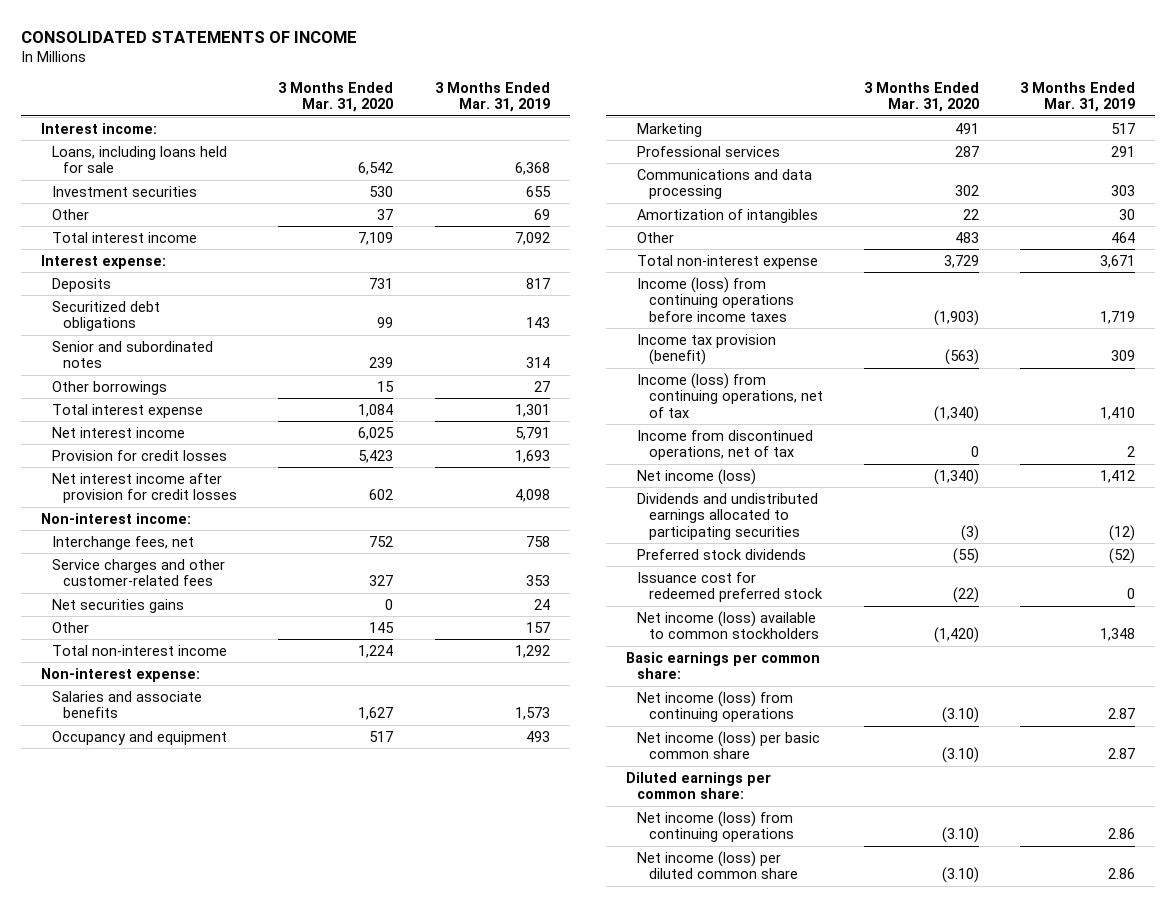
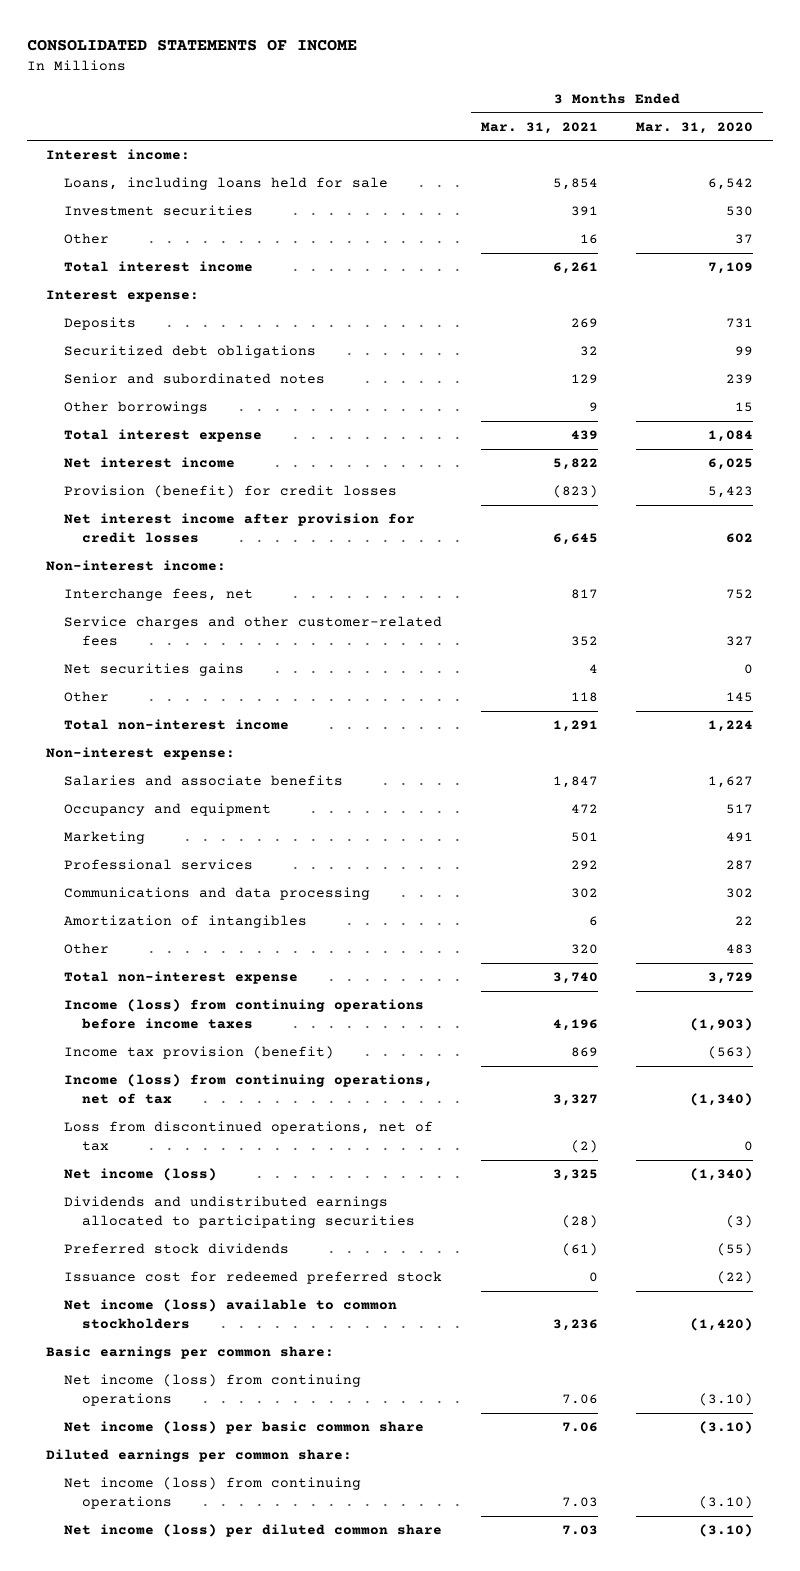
[434,81,550,113] 3 Months Ended Mar. 31, 2019 -> none
none -> [480,121,598,134] Mar. 31, 2021
[52,449,228,461] Provision for credit losses -> [64,485,398,499] Provision (benefit) for credit losses
[637,429,814,461] Income from discontinued operations, net of tax -> [64,1121,434,1152] Loss from discontinued operations, net of tax

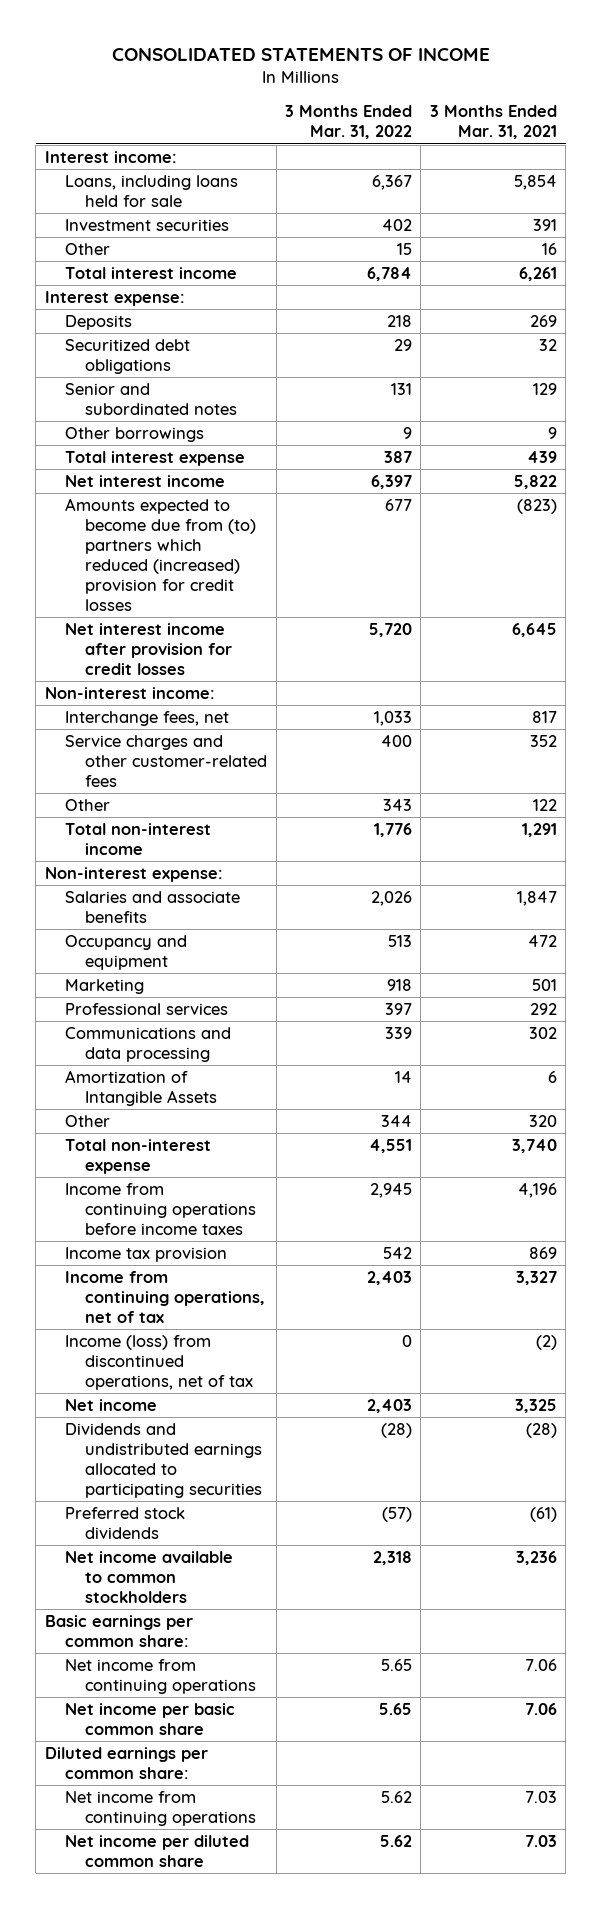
[636,121,754,134] Mar. 31, 2020 -> none
none -> [285,105,413,140] 3 Months Ended Mar. 31, 2022
[64,485,398,499] Provision (benefit) for credit losses -> [64,497,257,611] Amounts expected to become due from (to) partners which reduced (increased) provision for credit losses
[64,663,245,677] Net securities gains -> none
[570,692,598,703] 118 -> [532,798,557,811] 122
[64,915,308,929] Amortization of intangibles -> [64,1069,218,1106] Amortization of Intangible Assets
[64,999,425,1030] Income (loss) from continuing operations before income taxes -> [64,1182,257,1235] Income from continuing operations before income taxes
[64,1046,335,1060] Income tax provision (benefit) -> [64,1246,227,1262] Income tax provision
[64,1074,434,1105] Income (loss) from continuing operations, net of tax -> [64,1270,266,1323] Income from continuing operations, net of tax
[64,1121,434,1152] Loss from discontinued operations, net of tax -> [64,1334,254,1390] Income (loss) from discontinued operations, net of tax
[64,1168,218,1182] Net income (loss) -> [64,1398,157,1411] Net income
[64,1271,443,1285] Issuance cost for redeemed preferred stock -> none
[64,1299,398,1330] Net income (loss) available to common stockholders -> [64,1550,233,1603] Net income available to common stockholders
[64,1374,362,1407] Net income (loss) from continuing operations -> [64,1658,257,1694] Net income from continuing operations
[64,1421,425,1435] Net income (loss) per basic common share -> [64,1702,235,1735] Net income per basic common share
[64,1477,362,1510] Net income (loss) from continuing operations -> [64,1790,257,1826] Net income from continuing operations
[64,1524,443,1538] Net income (loss) per diluted common share -> [64,1834,249,1867] Net income per diluted common share

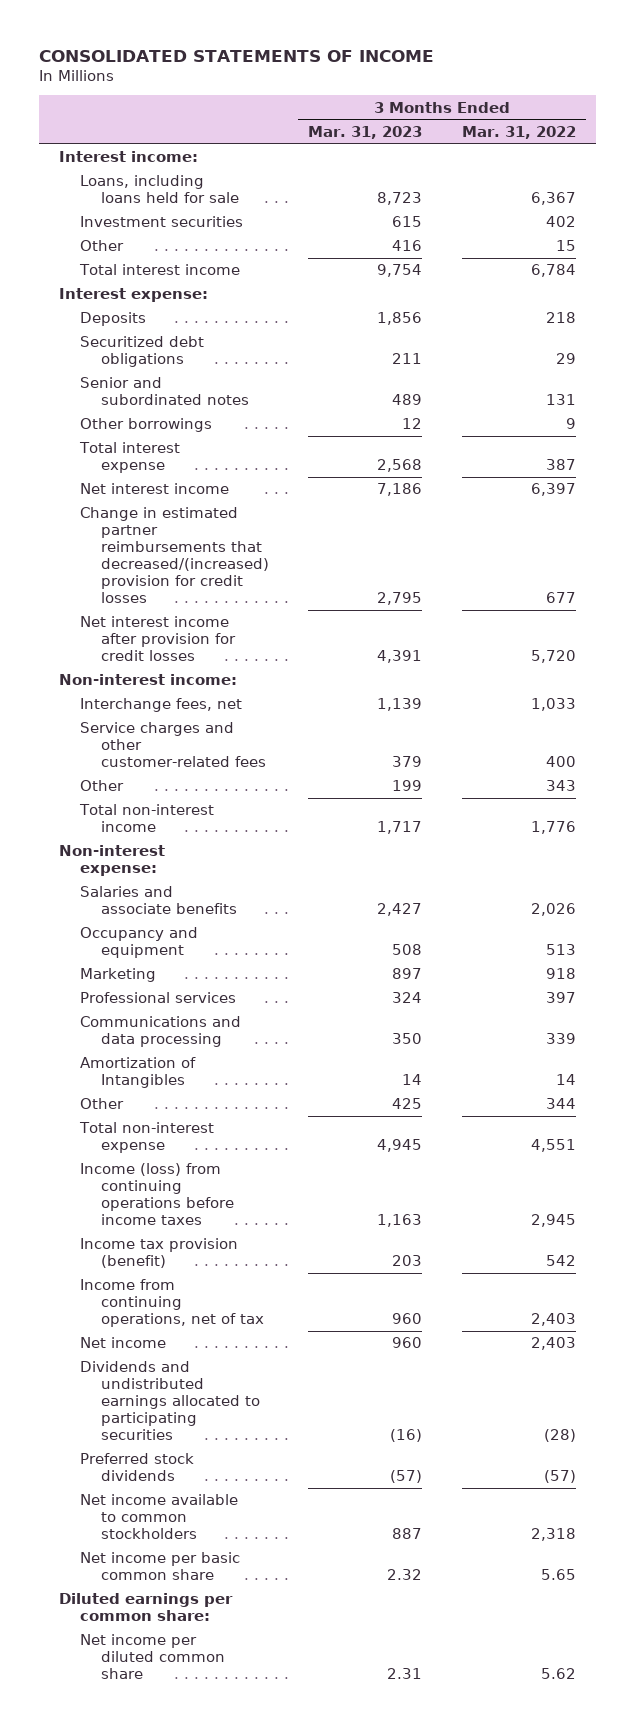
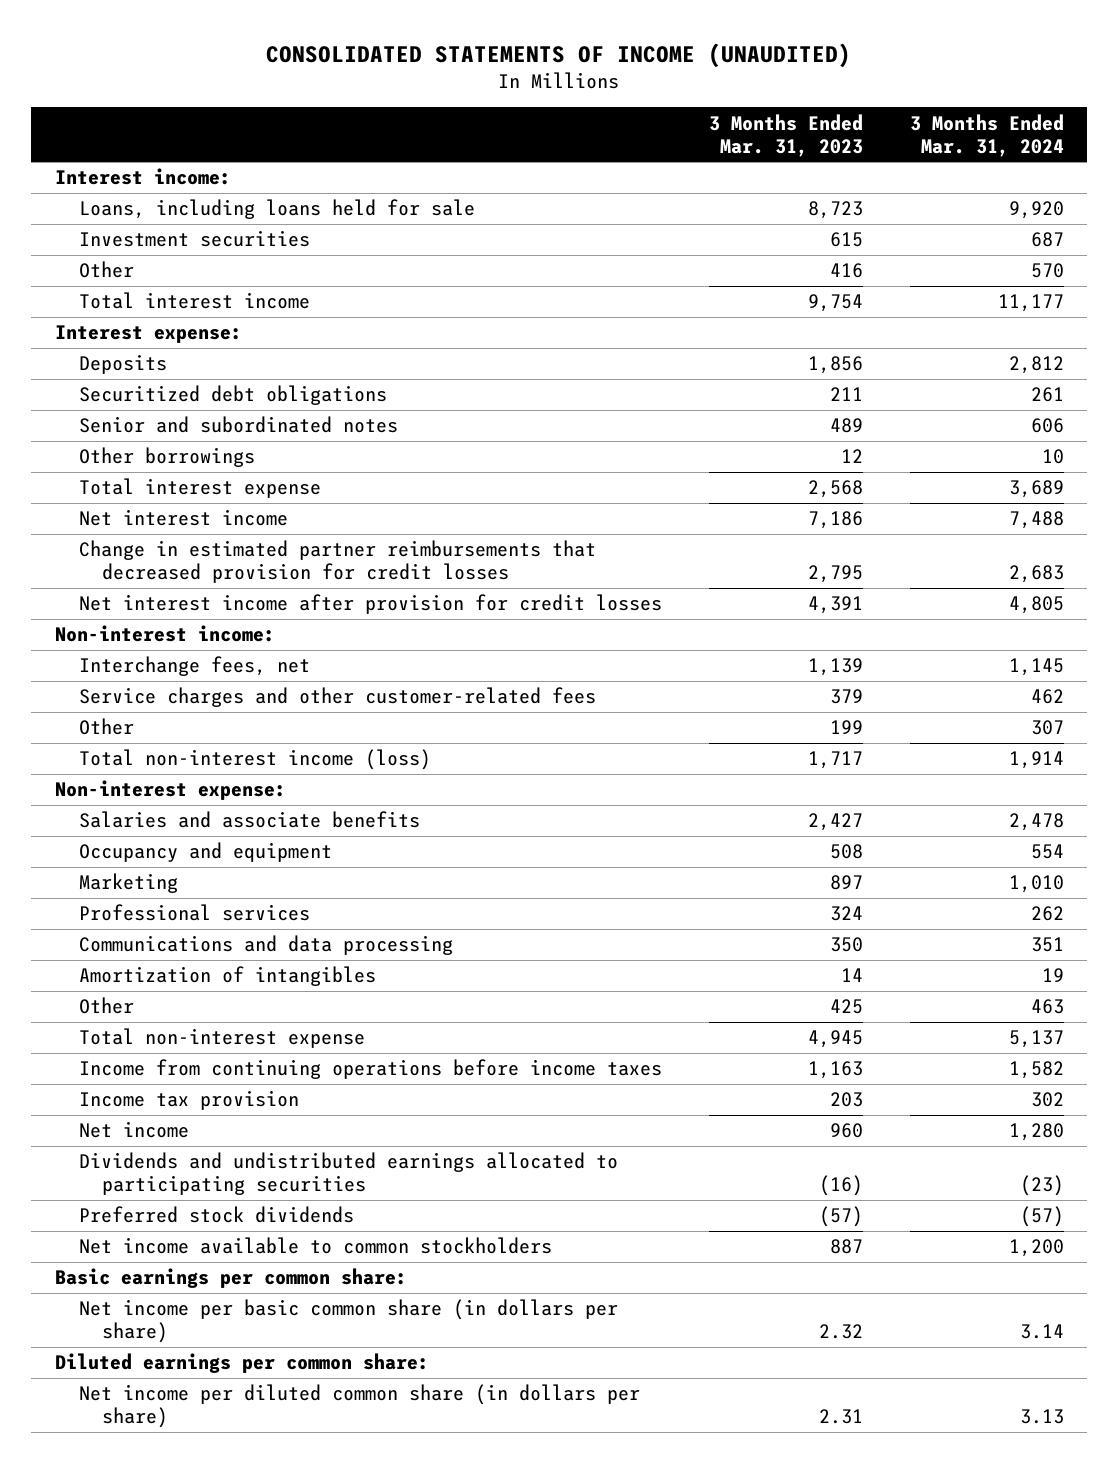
[39,49,435,62] CONSOLIDATED STATEMENTS OF INCOME -> [266,42,852,68] CONSOLIDATED STATEMENTS OF INCOME (UNAUDITED)
[462,125,577,139] Mar. 31, 2022 -> none
none -> [909,113,1064,157] 3 Months Ended Mar. 31, 2024
[79,507,269,604] Change in estimated partner reimbursements that decreased/(increased) provision for credit losses -> [78,540,596,584] Change in estimated partner reimbursements that decreased provision for credit losses
[78,804,214,833] Total non-interest income -> [78,749,431,771] Total non-interest income (loss)
[79,1057,196,1089] Amortization of Intangibles -> [78,966,376,987] Amortization of intangibles
[79,1279,264,1328] Income from continuing operations, net of tax -> none
[79,1163,234,1226] Income (loss) from continuing operations before income taxes -> [78,1059,662,1080] Income from continuing operations before income taxes
[79,1238,238,1269] Income tax provision (benefit) -> [78,1090,299,1111] Income tax provision
none -> [54,1268,407,1289] Basic earnings per common share:
[79,1552,240,1581] Net income per basic common share -> [78,1299,618,1344] Net income per basic common share (in dollars per share)
[79,1634,225,1680] Net income per diluted common share -> [78,1384,640,1429] Net income per diluted common share (in dollars per share)

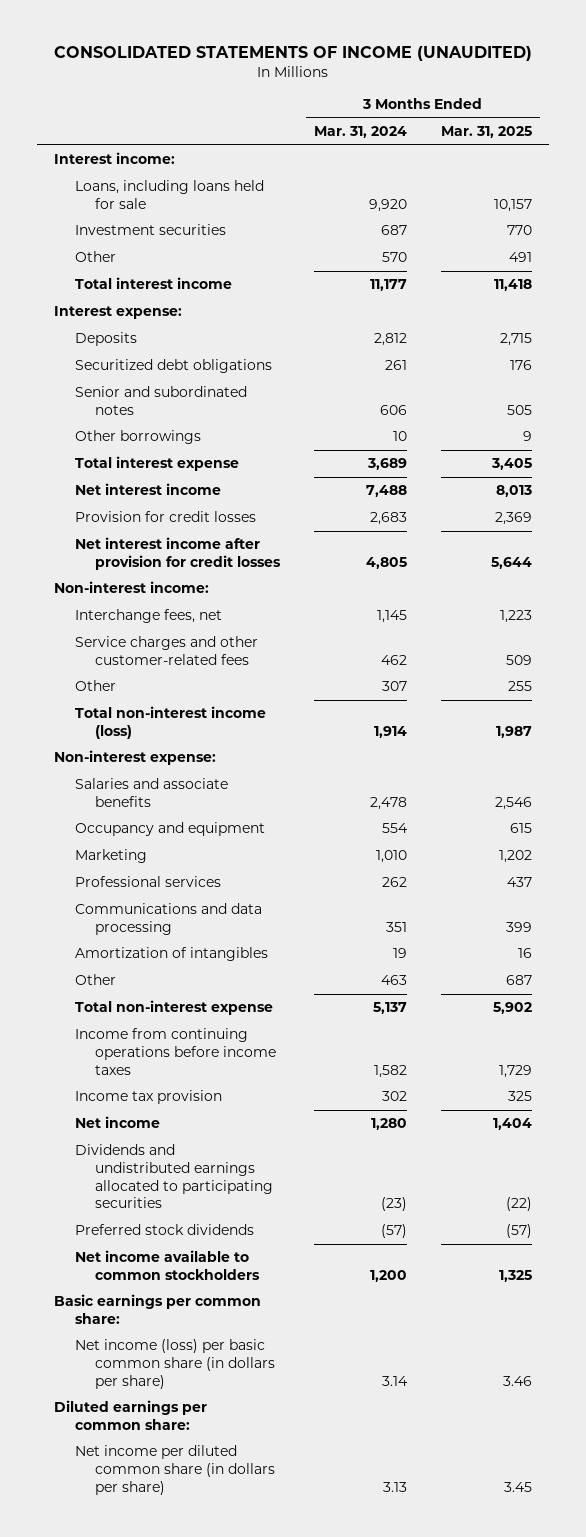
[708,113,863,157] 3 Months Ended Mar. 31, 2023 -> none
none -> [440,126,532,139] Mar. 31, 2025
[78,540,596,584] Change in estimated partner reimbursements that decreased provision for credit losses -> [74,511,256,523] Provision for credit losses
[78,1299,618,1344] Net income per basic common share (in dollars per share) -> [74,1339,276,1389] Net income (loss) per basic common share (in dollars per share)

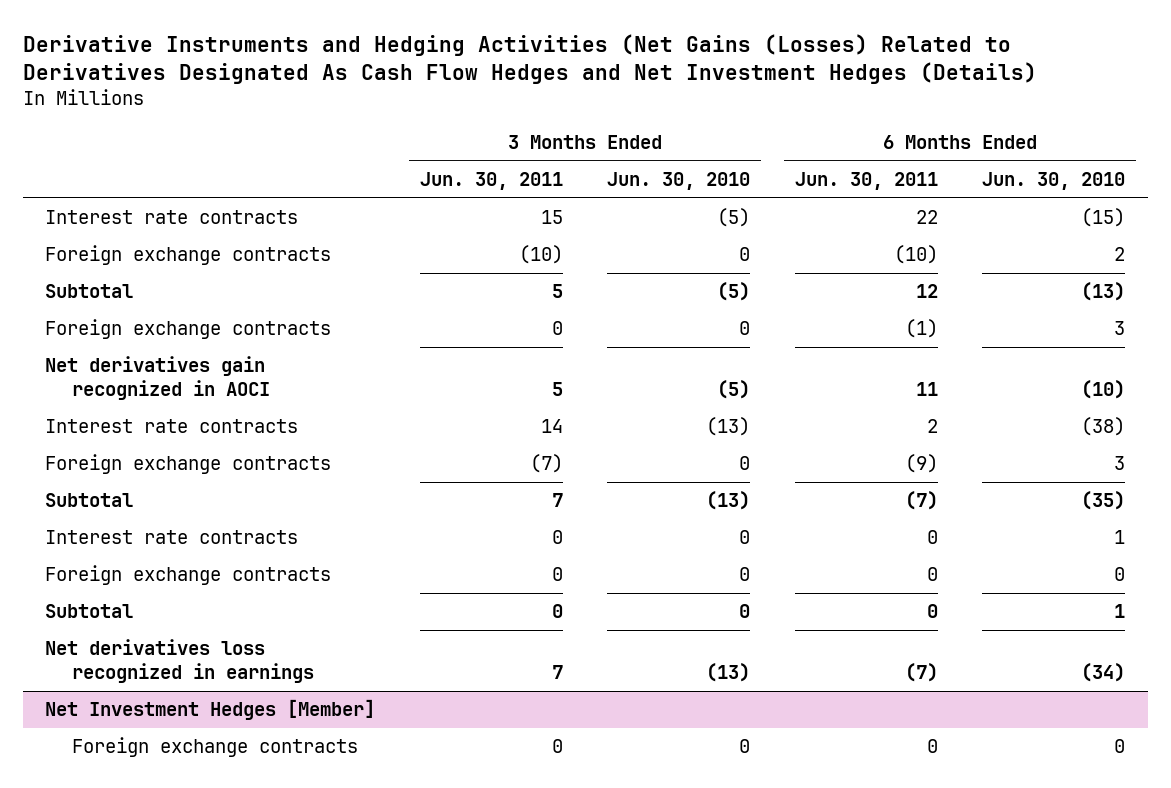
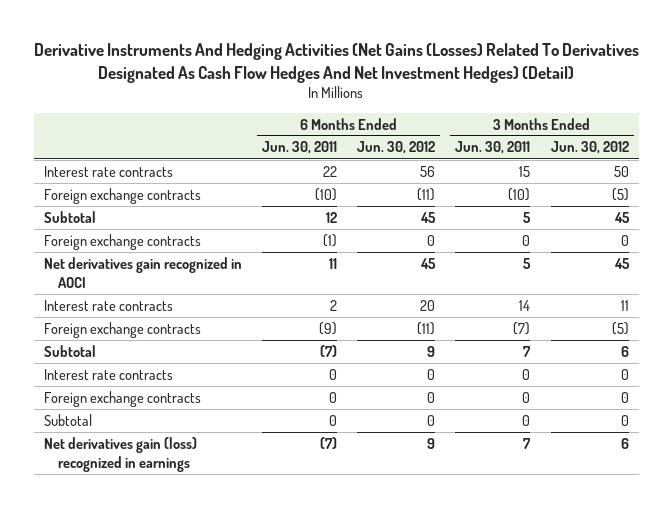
[23,33,1038,85] Derivative Instruments and Hedging Activities (Net Gains (Losses) Related to Derivatives Designated As Cash Flow Hedges and Net Investment Hedges (Details) -> [34,43,640,83] Derivative Instruments And Hedging Activities (Net Gains (Losses) Related To Derivatives Designated As Cash Flow Hedges And Net Investment Hedges) (Detail)
[607,171,751,190] Jun. 30, 2010 -> none
[982,171,1126,190] Jun. 30, 2010 -> none
none -> [357,141,436,155] Jun. 30, 2012
none -> [550,141,629,155] Jun. 30, 2012
[45,699,376,721] Net Investment Hedges [Member] -> none
[72,737,359,758] Foreign exchange contracts -> none
[45,639,315,684] Net derivatives loss recognized in earnings -> [43,436,197,472] Net derivatives gain (loss) recognized in earnings

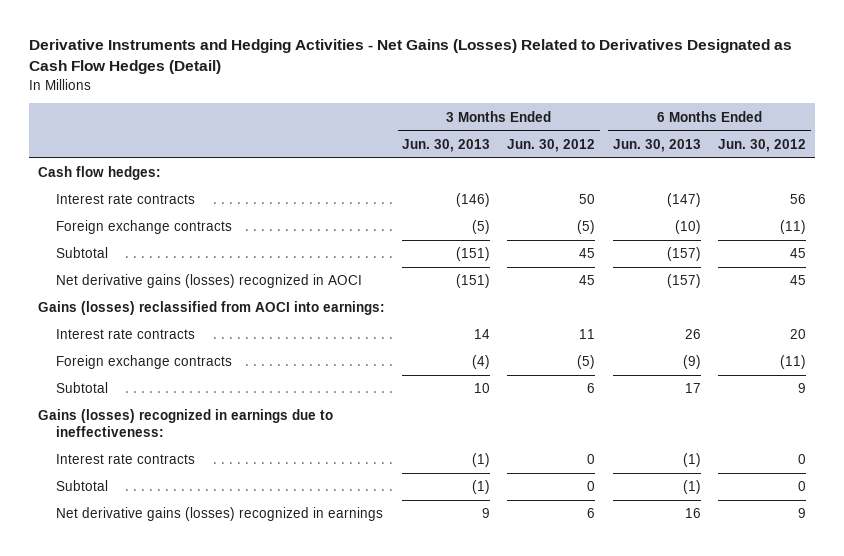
[34,43,640,83] Derivative Instruments And Hedging Activities (Net Gains (Losses) Related To Derivatives Designated As Cash Flow Hedges And Net Investment Hedges) (Detail) -> [28,39,792,75] Derivative Instruments and Hedging Activities - Net Gains (Losses) Related to Derivatives Designated as Cash Flow Hedges (Detail)
[261,141,337,155] Jun. 30, 2011 -> none
[455,141,531,155] Jun. 30, 2011 -> none
none -> [402,138,491,152] Jun. 30, 2013
none -> [612,138,701,152] Jun. 30, 2013
none -> [37,166,161,181] Cash flow hedges:
[43,233,201,250] Foreign exchange contracts -> none
[43,256,242,288] Net derivatives gain recognized in AOCI -> [56,274,363,289] Net derivative gains (losses) recognized in AOCI
none -> [37,301,385,316] Gains (losses) reclassified from AOCI into earnings:
none -> [37,409,333,437] Gains (losses) recognized in earnings due to ineffectiveness:
[43,390,201,407] Foreign exchange contracts -> none
[43,436,197,472] Net derivatives gain (loss) recognized in earnings -> [56,507,384,522] Net derivative gains (losses) recognized in earnings

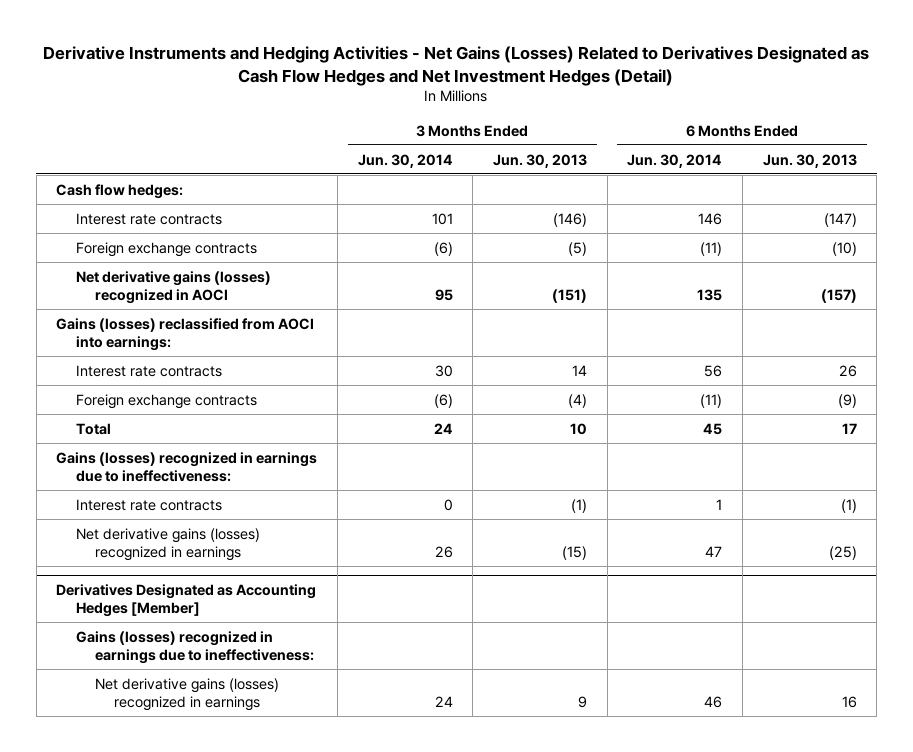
[28,39,792,75] Derivative Instruments and Hedging Activities - Net Gains (Losses) Related to Derivatives Designated as Cash Flow Hedges (Detail) -> [43,45,870,86] Derivative Instruments and Hedging Activities - Net Gains (Losses) Related to Derivatives Designated as Cash Flow Hedges and Net Investment Hedges (Detail)
[507,138,596,152] Jun. 30, 2012 -> none
[718,138,807,152] Jun. 30, 2012 -> none
none -> [357,153,453,168] Jun. 30, 2014
none -> [627,153,723,168] Jun. 30, 2014
[56,247,109,259] Subtotal -> none
[56,382,109,394] Subtotal -> [75,422,111,435] Total
[56,480,109,492] Subtotal -> none
none -> [75,527,260,561] Net derivative gains (losses) recognized in earnings
none -> [56,583,317,617] Derivatives Designated as Accounting Hedges [Member]
none -> [75,630,314,664] Gains (losses) recognized in earnings due to ineffectiveness:

